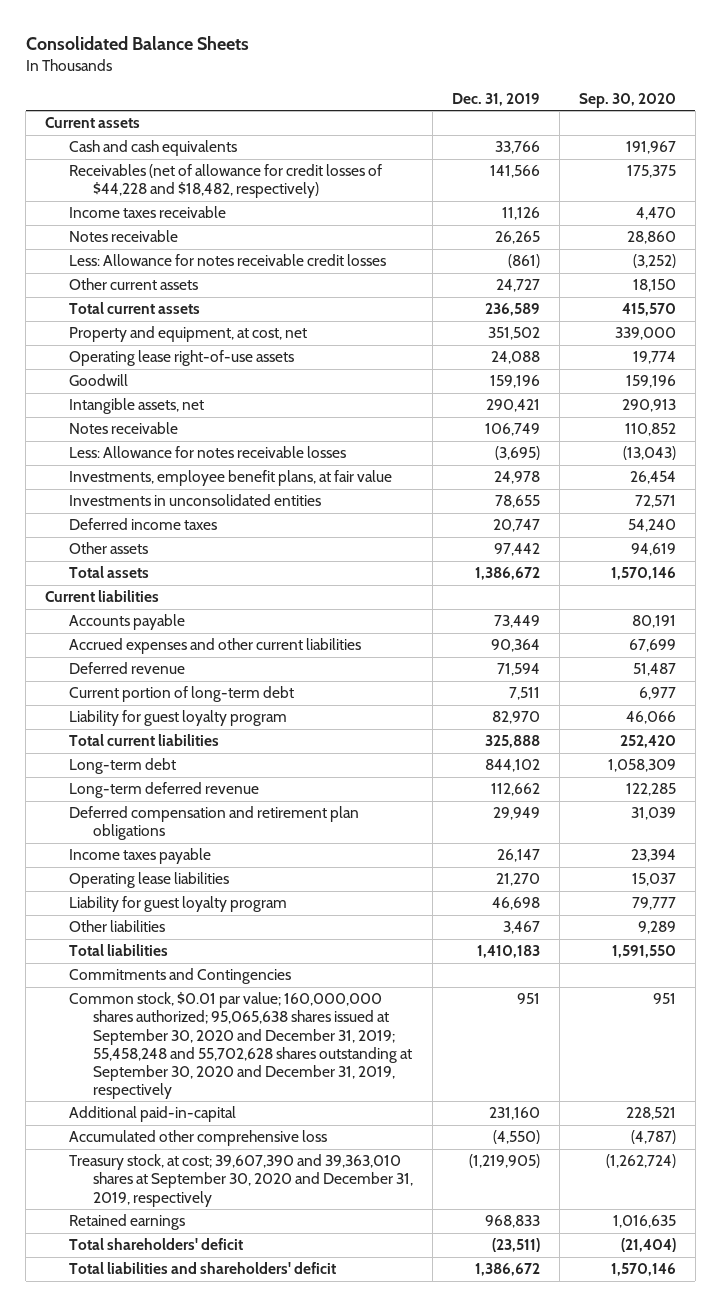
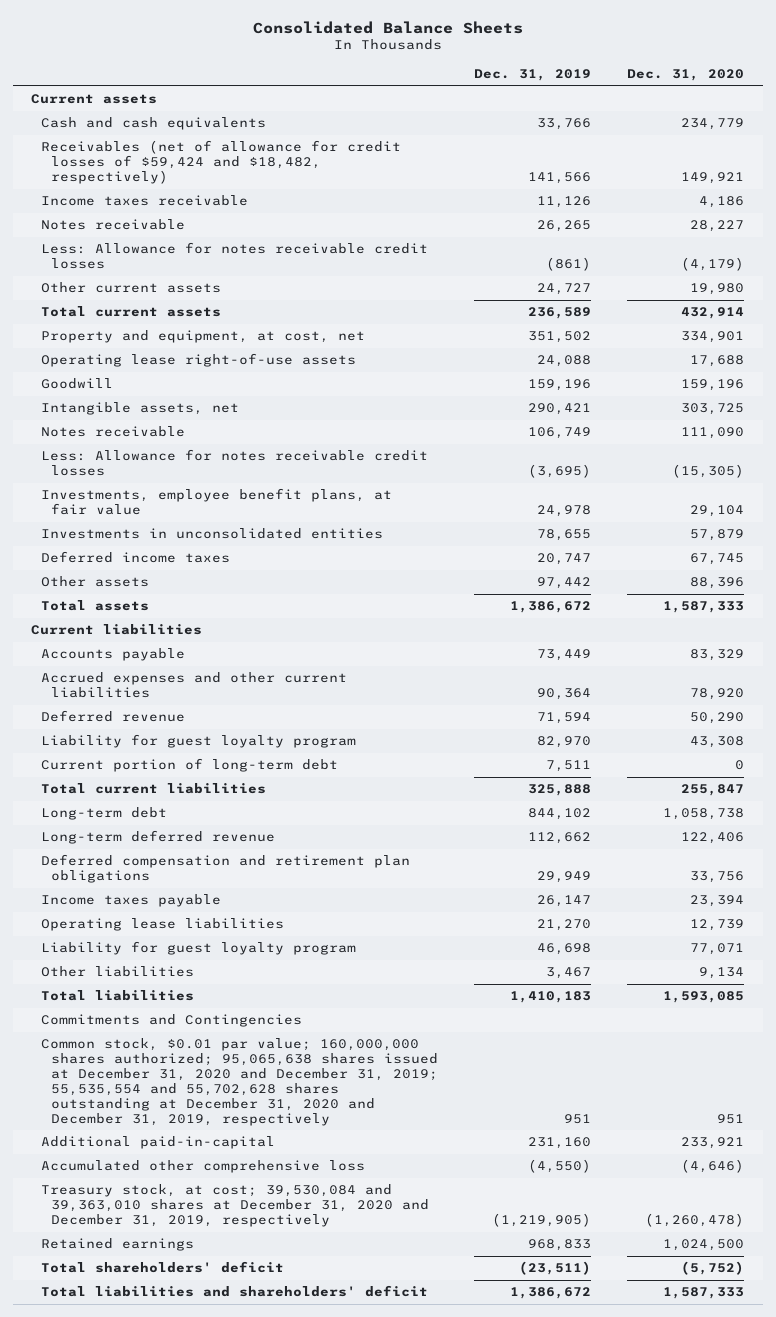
[578,93,676,109] Sep. 30, 2020 -> none
none -> [627,69,745,82] Dec. 31, 2020
[68,164,382,199] Receivables (net of allowance for credit losses of $44,228 and $18,482, respectively) -> [40,140,401,185] Receivables (net of allowance for credit losses of $59,424 and $18,482, respectively)
[68,446,346,459] Less: Allowance for notes receivable losses -> [40,449,428,477] Less: Allowance for notes receivable credit losses
[68,686,294,703] Current portion of long-term debt -> [40,758,338,773] Current portion of long-term debt
[68,992,412,1099] Common stock, $0.01 par value; 160,000,000 shares authorized; 95,065,638 shares issued at September 30, 2020 and December 31, 2019; 55,458,248 and 55,702,628 shares outstanding at September 30, 2020 and December 31, 2019, respectively -> [40,1038,438,1126] Common stock, $0.01 par value; 160,000,000 shares authorized; 95,065,638 shares issued at December 31, 2020 and December 31, 2019; 55,535,554 and 55,702,628 shares outstanding at December 31, 2020 and December 31, 2019, respectively
[68,1154,413,1207] Treasury stock, at cost; 39,607,390 and 39,363,010 shares at September 30, 2020 and December 31, 2019, respectively -> [40,1184,429,1228] Treasury stock, at cost; 39,530,084 and 39,363,010 shares at December 31, 2020 and December 31, 2019, respectively

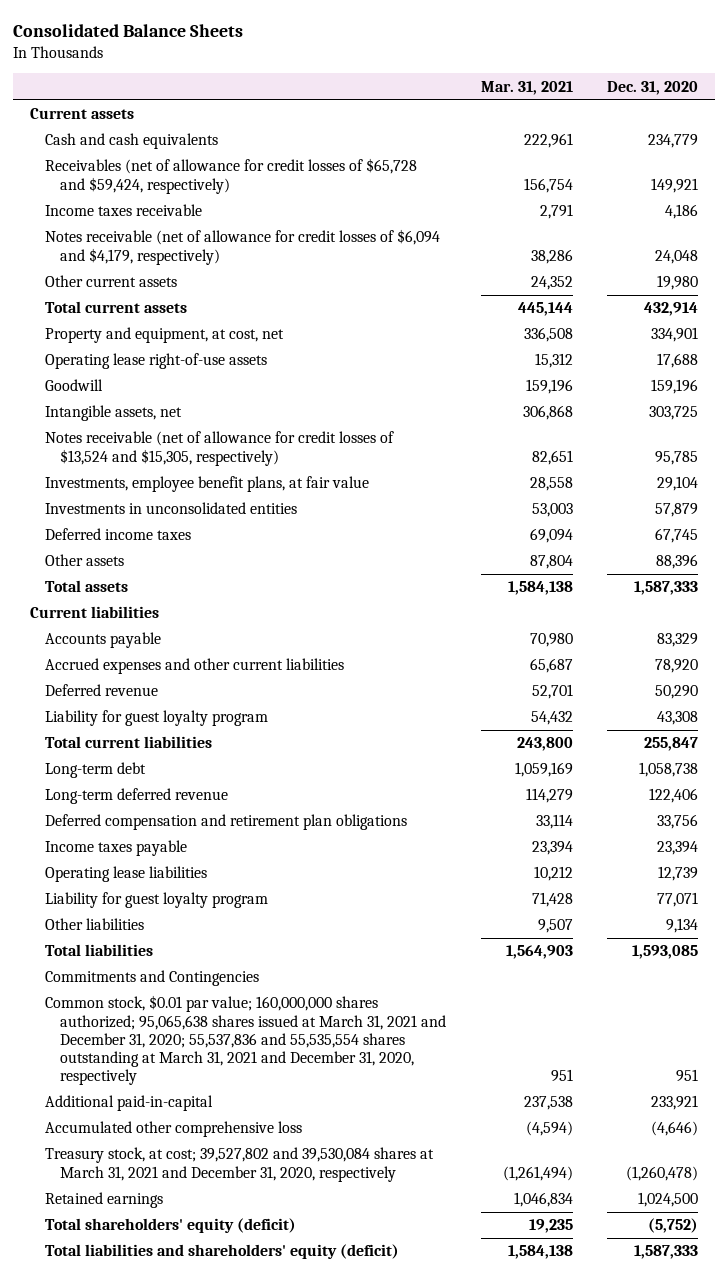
[474,69,592,82] Dec. 31, 2019 -> none
none -> [480,80,573,95] Mar. 31, 2021
[40,140,401,185] Receivables (net of allowance for credit losses of $59,424 and $18,482, respectively) -> [45,158,418,194] Receivables (net of allowance for credit losses of $65,728 and $59,424, respectively)
[40,219,185,231] Notes receivable -> none
[40,242,428,270] Less: Allowance for notes receivable credit losses -> none
none -> [45,229,441,265] Notes receivable (net of allowance for credit losses of $6,094 and $4,179, respectively)
[40,426,185,438] Notes receivable -> none
[40,449,428,477] Less: Allowance for notes receivable credit losses -> none
none -> [45,431,395,466] Notes receivable (net of allowance for credit losses of $13,524 and $15,305, respectively)
[40,758,338,773] Current portion of long-term debt -> none
[40,1038,438,1126] Common stock, $0.01 par value; 160,000,000 shares authorized; 95,065,638 shares issued at December 31, 2020 and December 31, 2019; 55,535,554 and 55,702,628 shares outstanding at December 31, 2020 and December 31, 2019, respectively -> [45,995,447,1086] Common stock, $0.01 par value; 160,000,000 shares authorized; 95,065,638 shares issued at March 31, 2021 and December 31, 2020; 55,537,836 and 55,535,554 shares outstanding at March 31, 2021 and December 31, 2020, respectively
[40,1184,429,1228] Treasury stock, at cost; 39,530,084 and 39,363,010 shares at December 31, 2020 and December 31, 2019, respectively -> [45,1147,435,1182] Treasury stock, at cost; 39,527,802 and 39,530,084 shares at March 31, 2021 and December 31, 2020, respectively
[40,1261,284,1274] Total shareholders' deficit -> [45,1218,297,1234] Total shareholders' equity (deficit)
[40,1285,428,1298] Total liabilities and shareholders' deficit -> [45,1244,400,1260] Total liabilities and shareholders' equity (deficit)

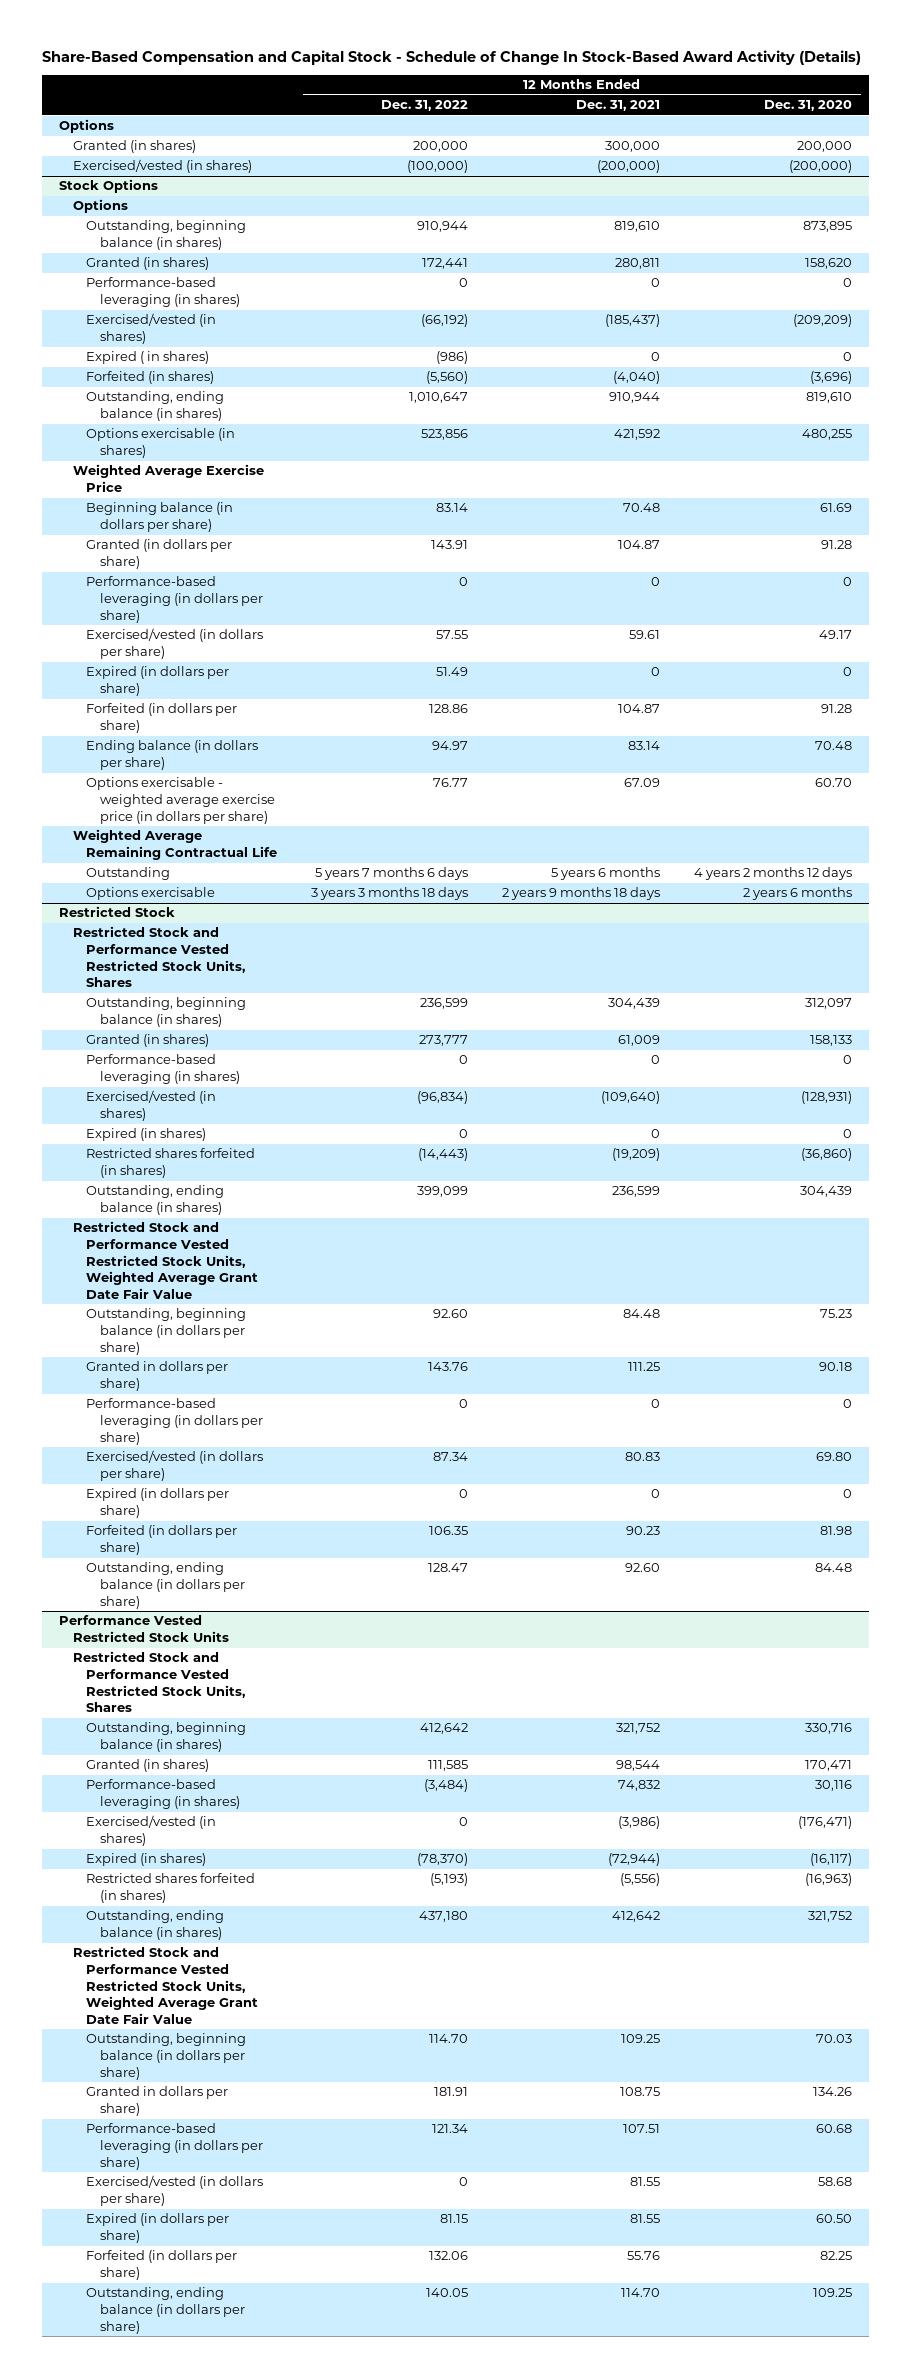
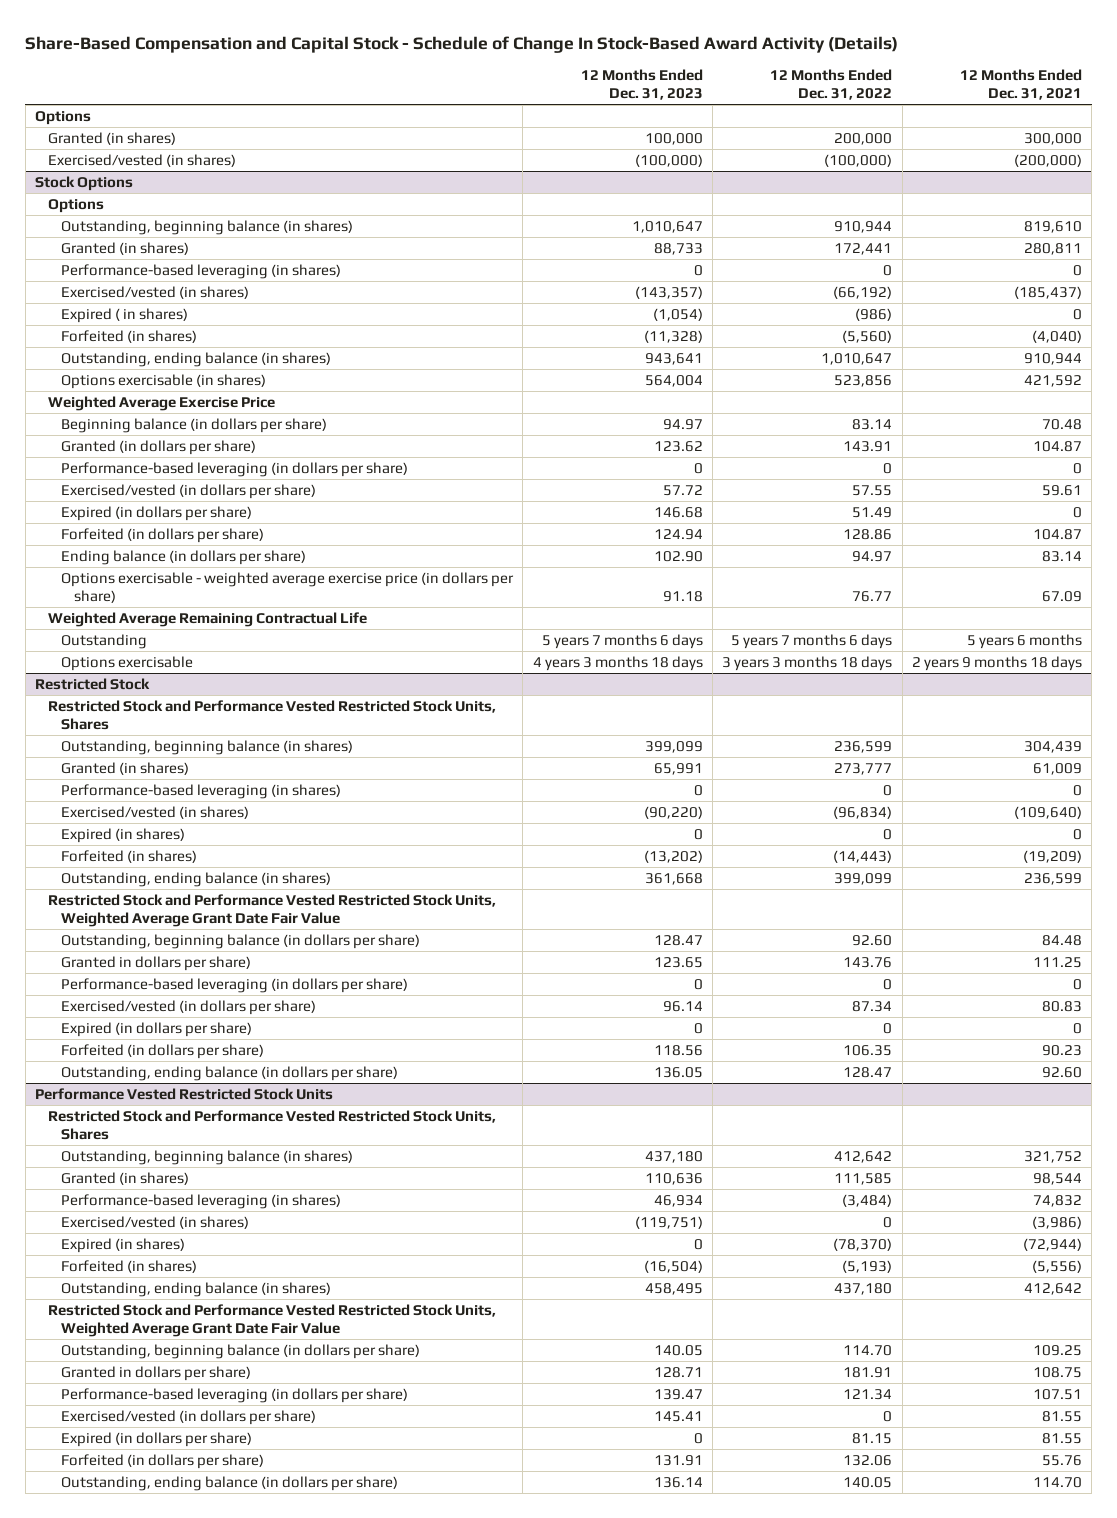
[764,100,853,112] Dec. 31, 2020 -> none
none -> [580,68,703,101] 12 Months Ended Dec. 31, 2023
[86,1148,256,1179] Restricted shares forfeited (in shares) -> [60,849,197,863] Forfeited (in shares)
[86,1873,256,1904] Restricted shares forfeited (in shares) -> [60,1259,197,1273] Forfeited (in shares)

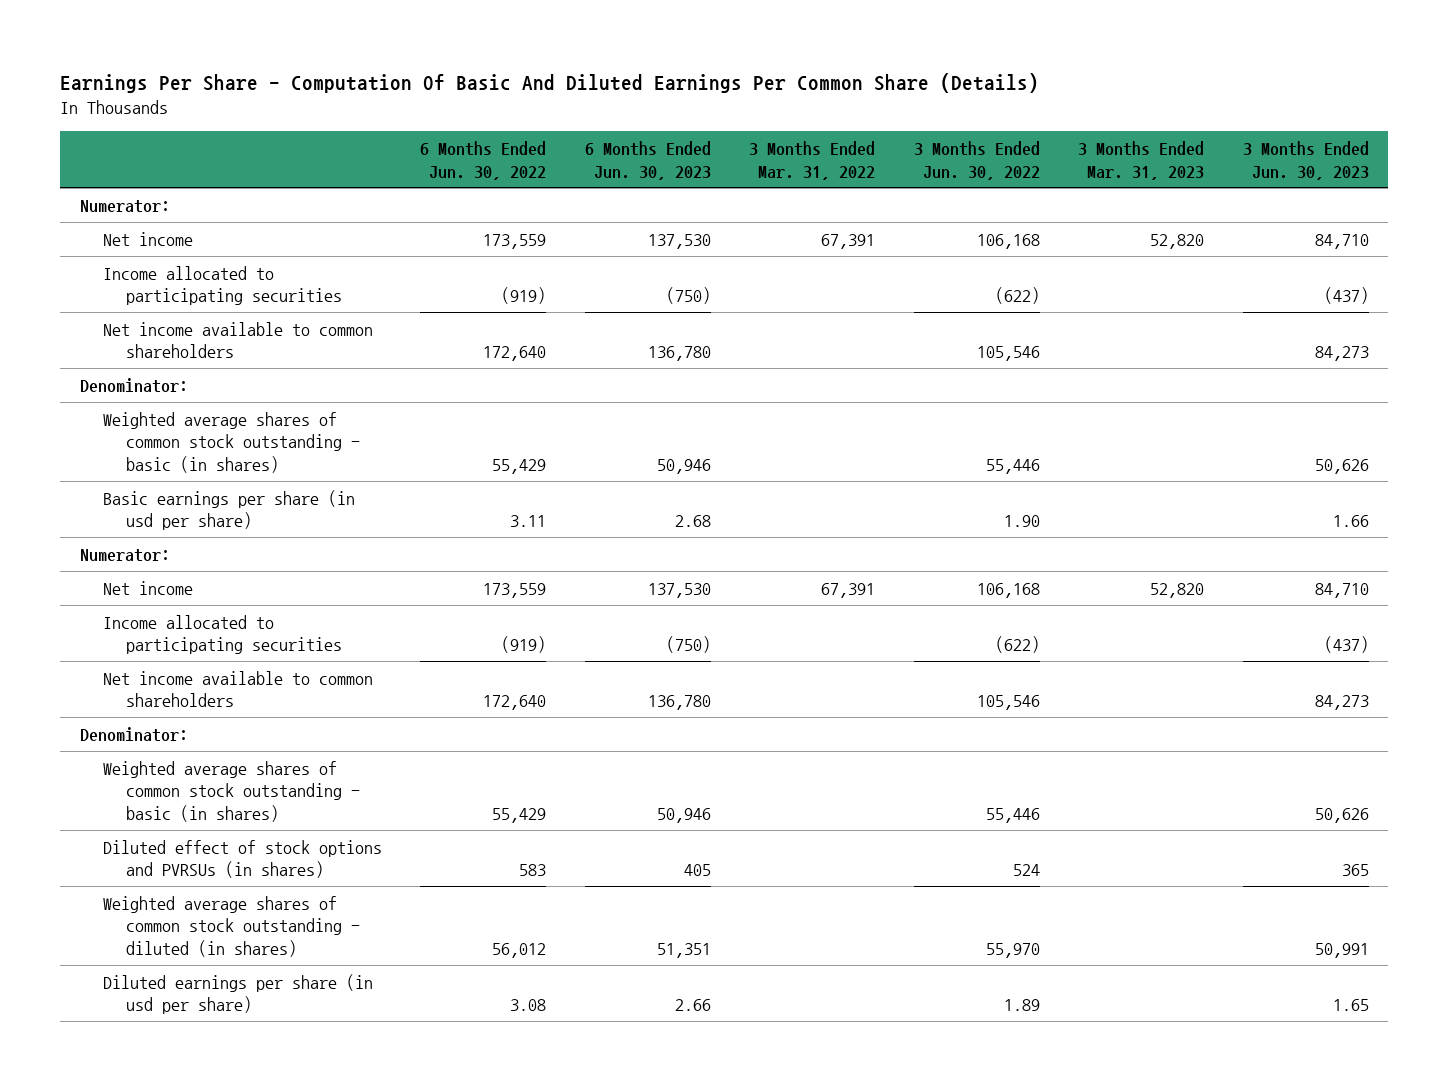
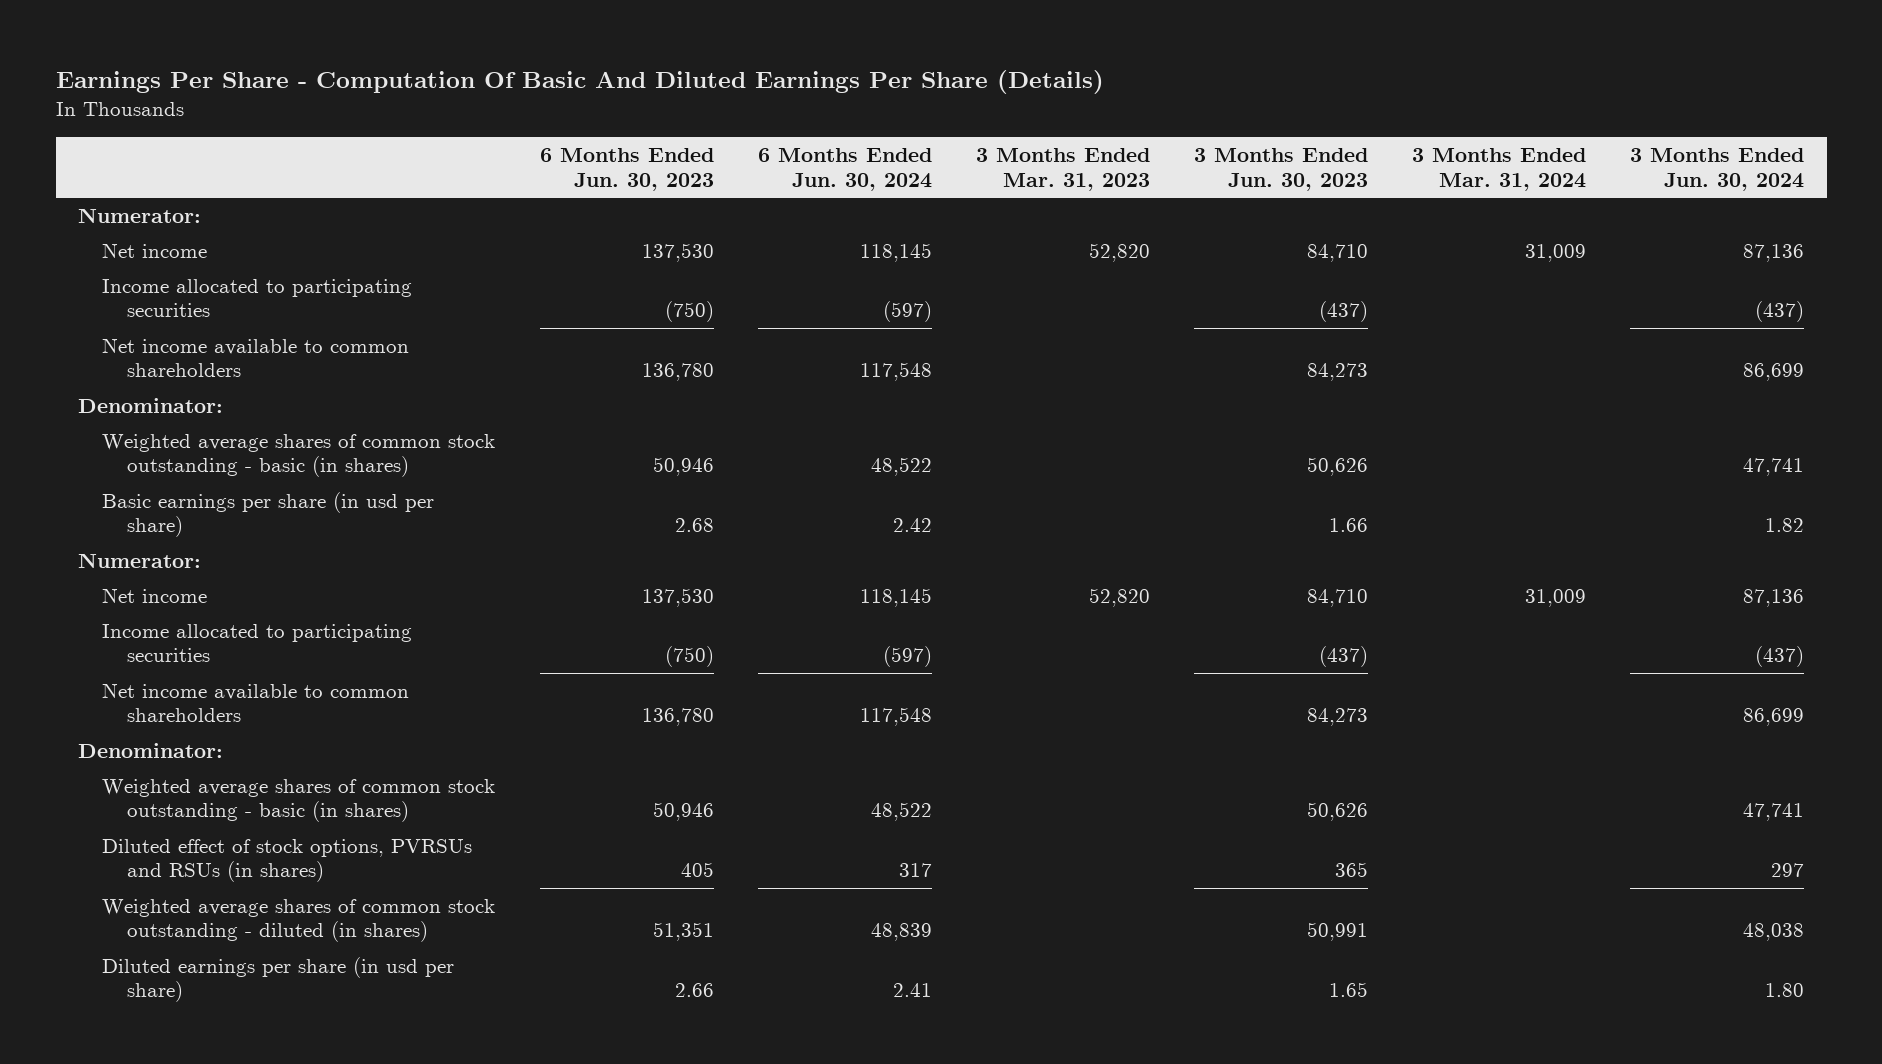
[60,72,1040,93] Earnings Per Share - Computation Of Basic And Diluted Earnings Per Common Share (Details) -> [55,70,1104,95] Earnings Per Share - Computation Of Basic And Diluted Earnings Per Share (Details)
[420,140,547,180] 6 Months Ended Jun. 30, 2022 -> none
[749,140,876,180] 3 Months Ended Mar. 31, 2022 -> none
[913,140,1040,180] 3 Months Ended Jun. 30, 2022 -> none
none -> [757,147,932,191] 6 Months Ended Jun. 30, 2024
none -> [1412,147,1587,191] 3 Months Ended Mar. 31, 2024
none -> [1630,147,1805,191] 3 Months Ended Jun. 30, 2024
[102,839,382,879] Diluted effect of stock options and PVRSUs (in shares) -> [102,838,473,883] Diluted effect of stock options, PVRSUs and RSUs (in shares)

